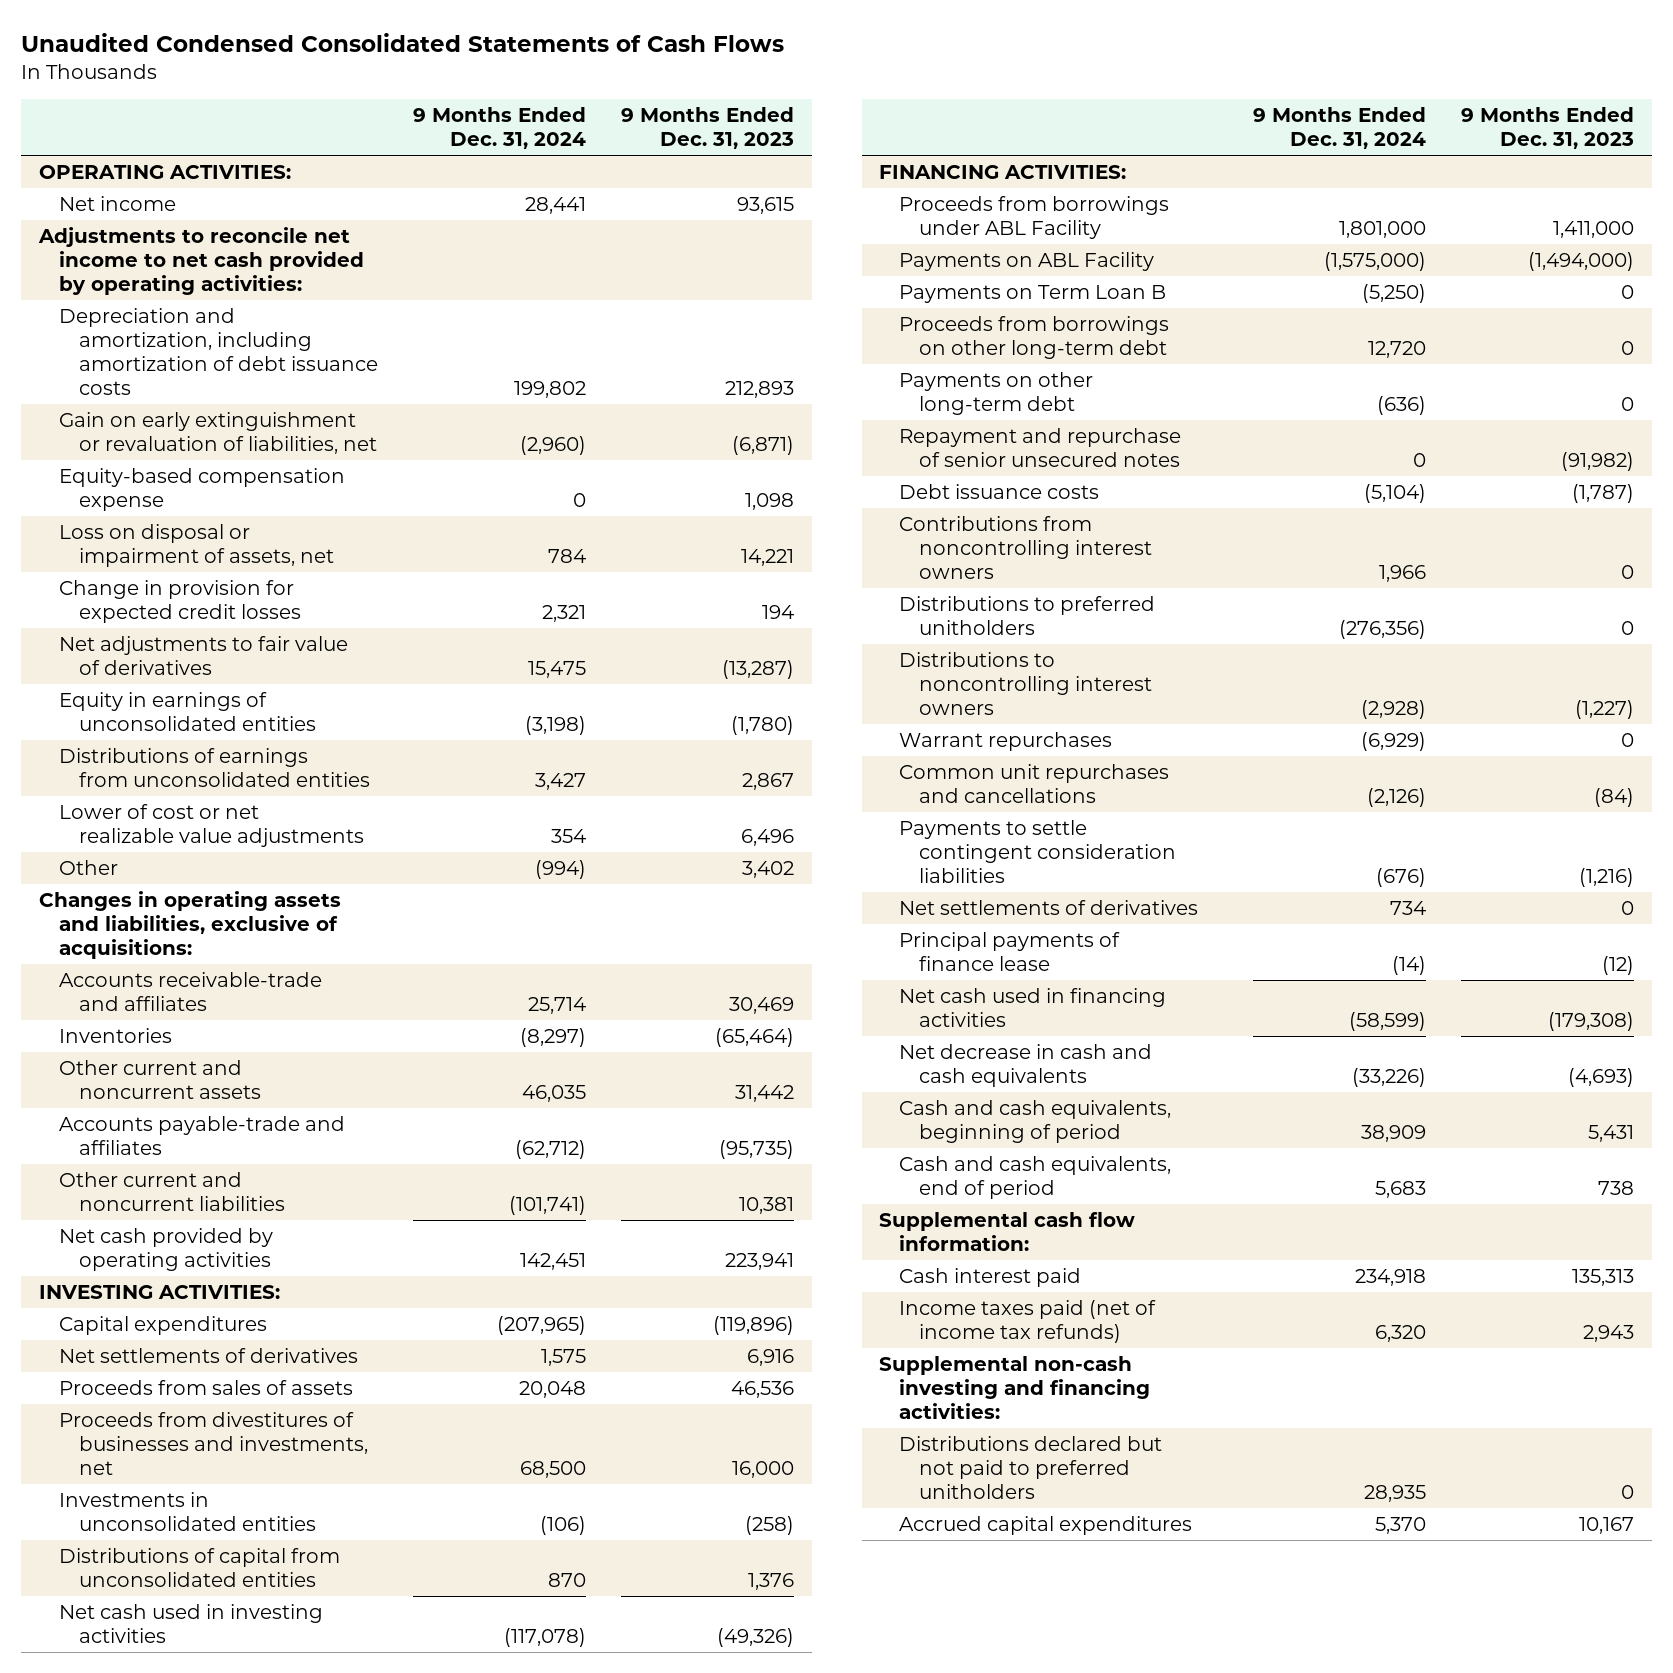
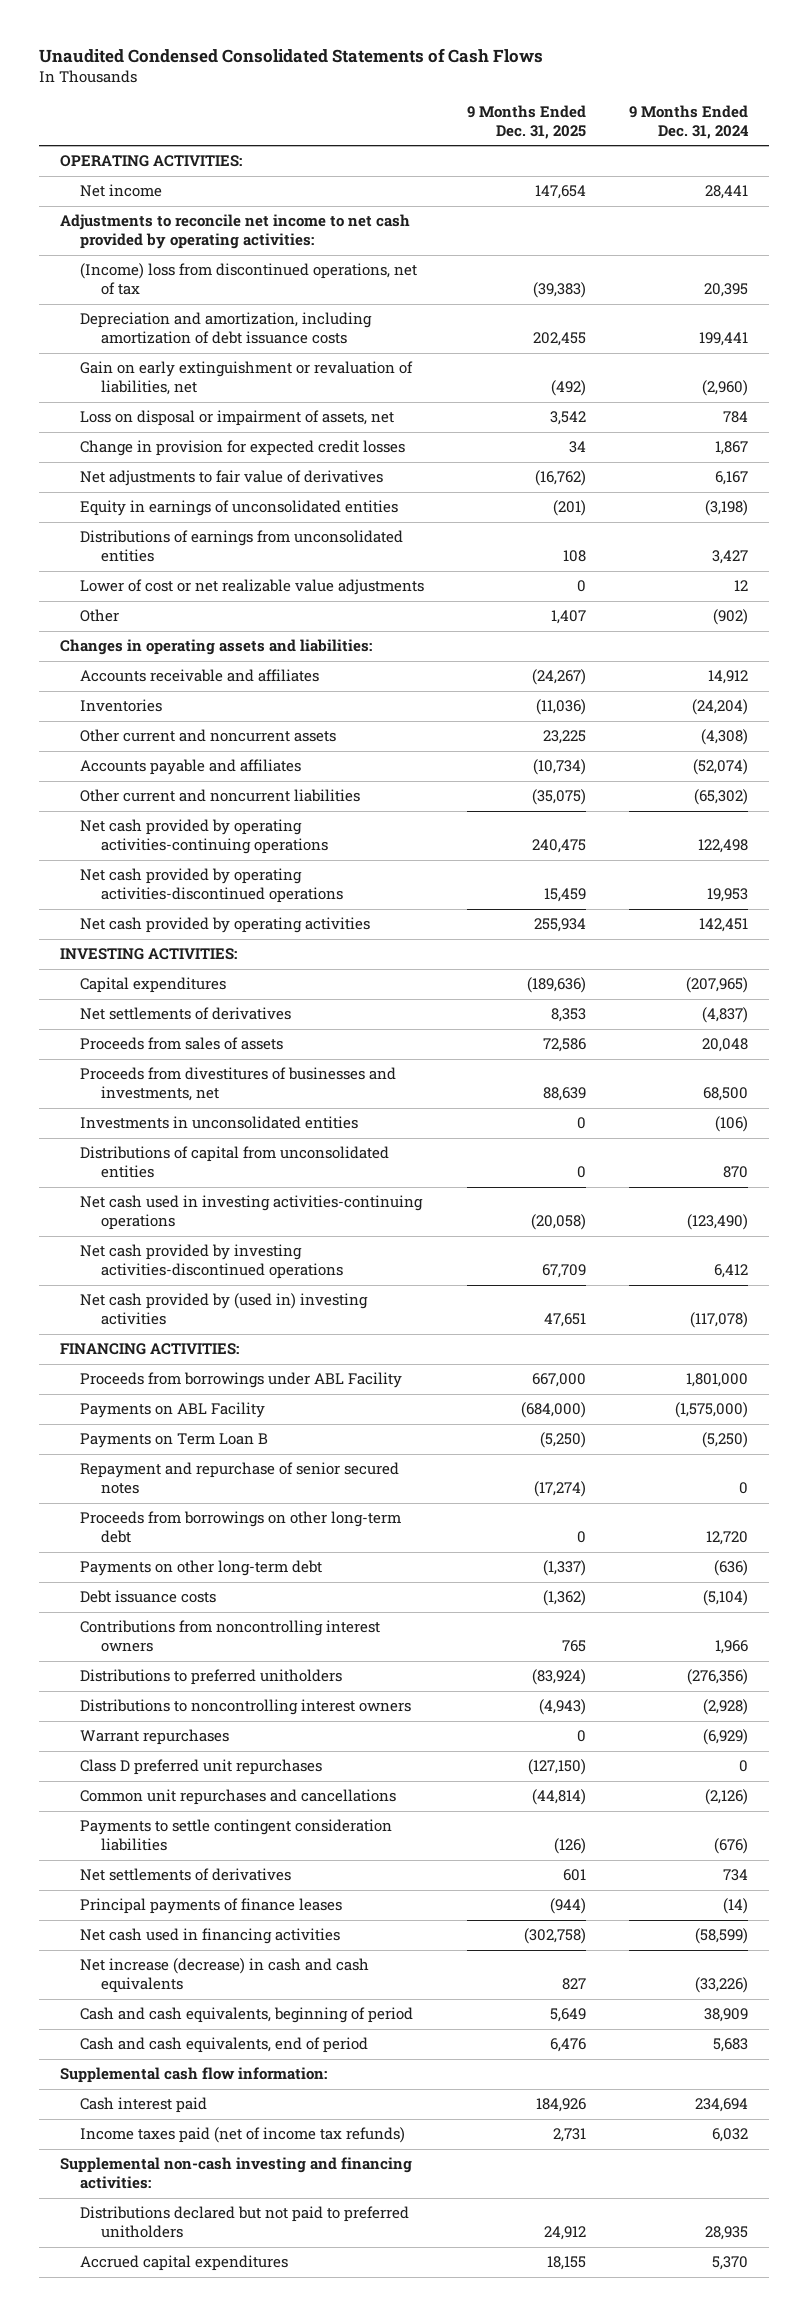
[621,107,795,150] 9 Months Ended Dec. 31, 2023 -> none
none -> [466,105,586,139] 9 Months Ended Dec. 31, 2025
none -> [80,263,418,296] (Income) loss from discontinued operations, net of tax
[514,380,587,398] 199,802 -> [698,332,748,347] 199,441
[58,468,345,511] Equity-based compensation expense -> none
[542,604,587,622] 2,321 -> [714,441,748,456] 1,867
[528,660,587,678] 15,475 -> [714,471,748,486] 6,167
[551,828,587,843] 354 -> [733,580,748,592] 12
[535,860,587,880] (994) -> [712,609,748,626] (902)
[38,891,341,959] Changes in operating assets and liabilities, exclusive of acquisitions: -> [59,639,372,656] Changes in operating assets and liabilities:
[58,972,322,1011] Accounts receivable-trade and affiliates -> [80,669,320,683] Accounts receivable and affiliates
[528,996,587,1014] 25,714 -> [707,670,748,685] 14,912
[520,1028,587,1048] (8,297) -> [691,699,748,716] (24,204)
[522,1084,587,1102] 46,035 -> [700,729,748,746] (4,308)
[58,1116,345,1155] Accounts payable-trade and affiliates -> [80,759,302,776] Accounts payable and affiliates
[515,1139,587,1159] (62,712) -> [692,759,748,776] (52,074)
[509,1195,587,1215] (101,741) -> [693,789,748,806] (65,302)
none -> [80,819,328,855] Net cash provided by operating activities-continuing operations
none -> [80,868,343,904] Net cash provided by operating activities-discontinued operations
[541,1349,587,1367] 1,575 -> [701,1007,748,1024] (4,837)
none -> [80,1195,424,1231] Net cash used in investing activities-continuing operations
none -> [80,1244,343,1280] Net cash provided by investing activities-discontinued operations
[58,1604,323,1643] Net cash used in investing activities -> [80,1293,369,1326] Net cash provided by (used in) investing activities
none -> [80,1462,400,1495] Repayment and repurchase of senior secured notes
[899,428,1182,467] Repayment and repurchase of senior unsecured notes -> none
none -> [80,1759,323,1776] Class D preferred unit repurchases
[899,932,1121,971] Principal payments of finance lease -> [80,1898,343,1915] Principal payments of finance leases
[899,1044,1153,1087] Net decrease in cash and cash equivalents -> [80,1958,370,1994] Net increase (decrease) in cash and cash equivalents
[1355,1269,1427,1287] 234,918 -> [694,2098,748,2113] 234,694
[1375,1324,1427,1342] 6,320 -> [711,2128,748,2143] 6,032

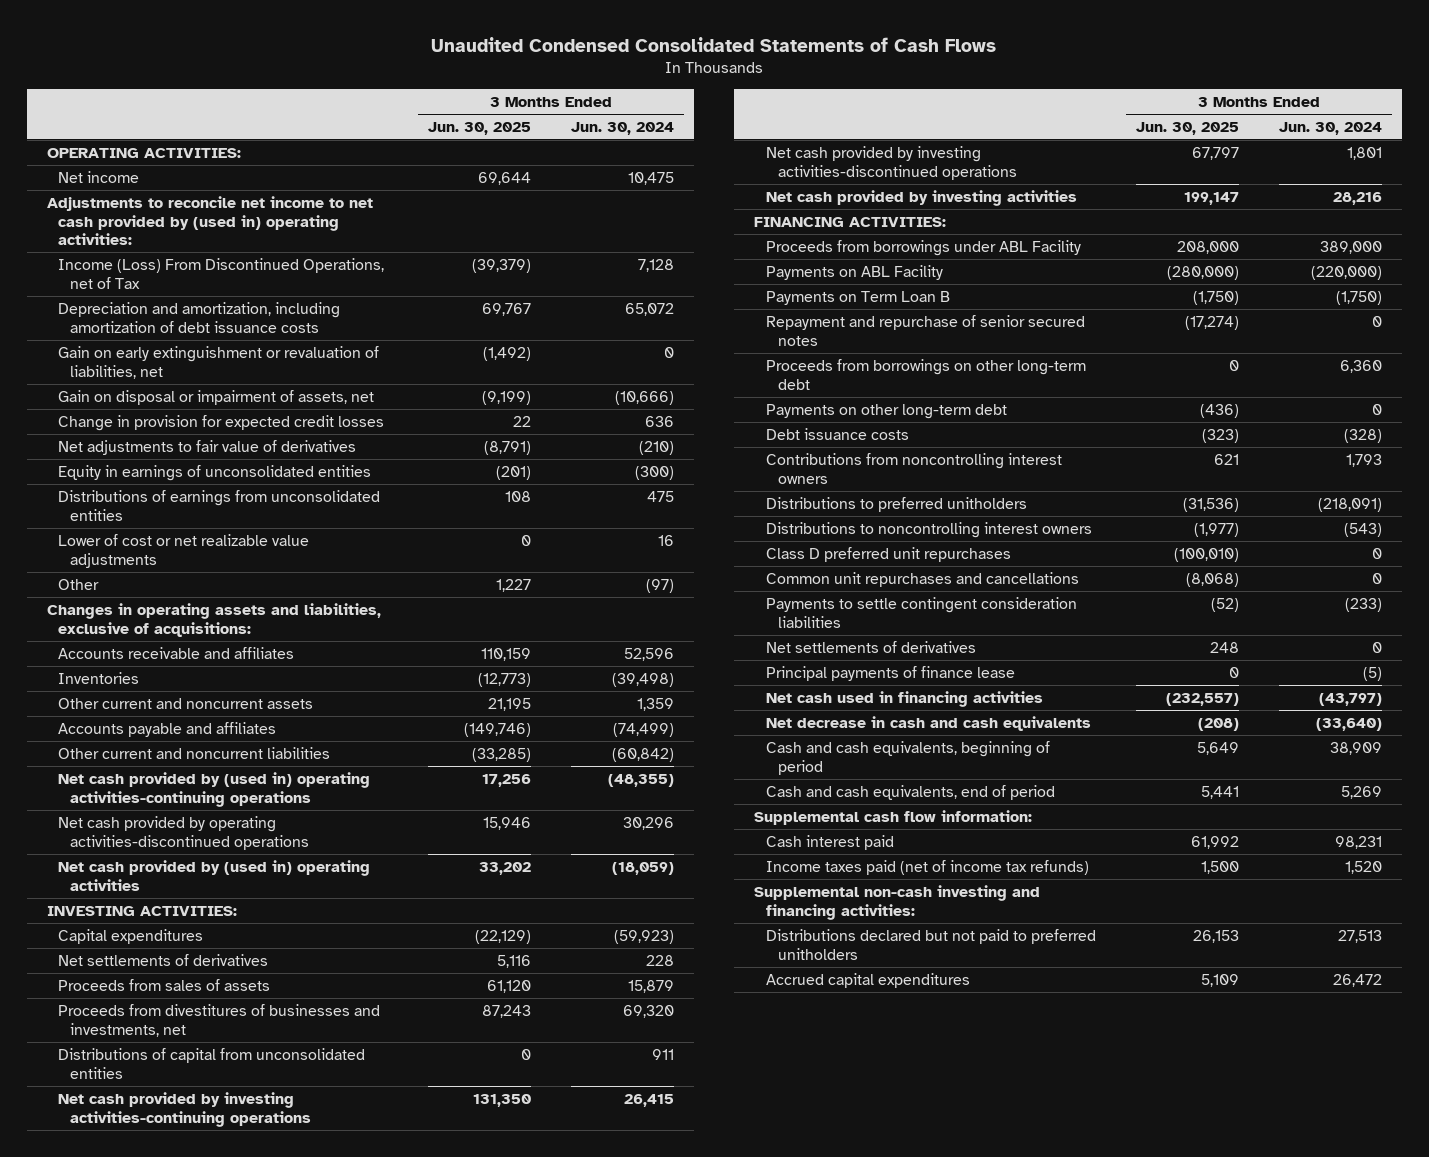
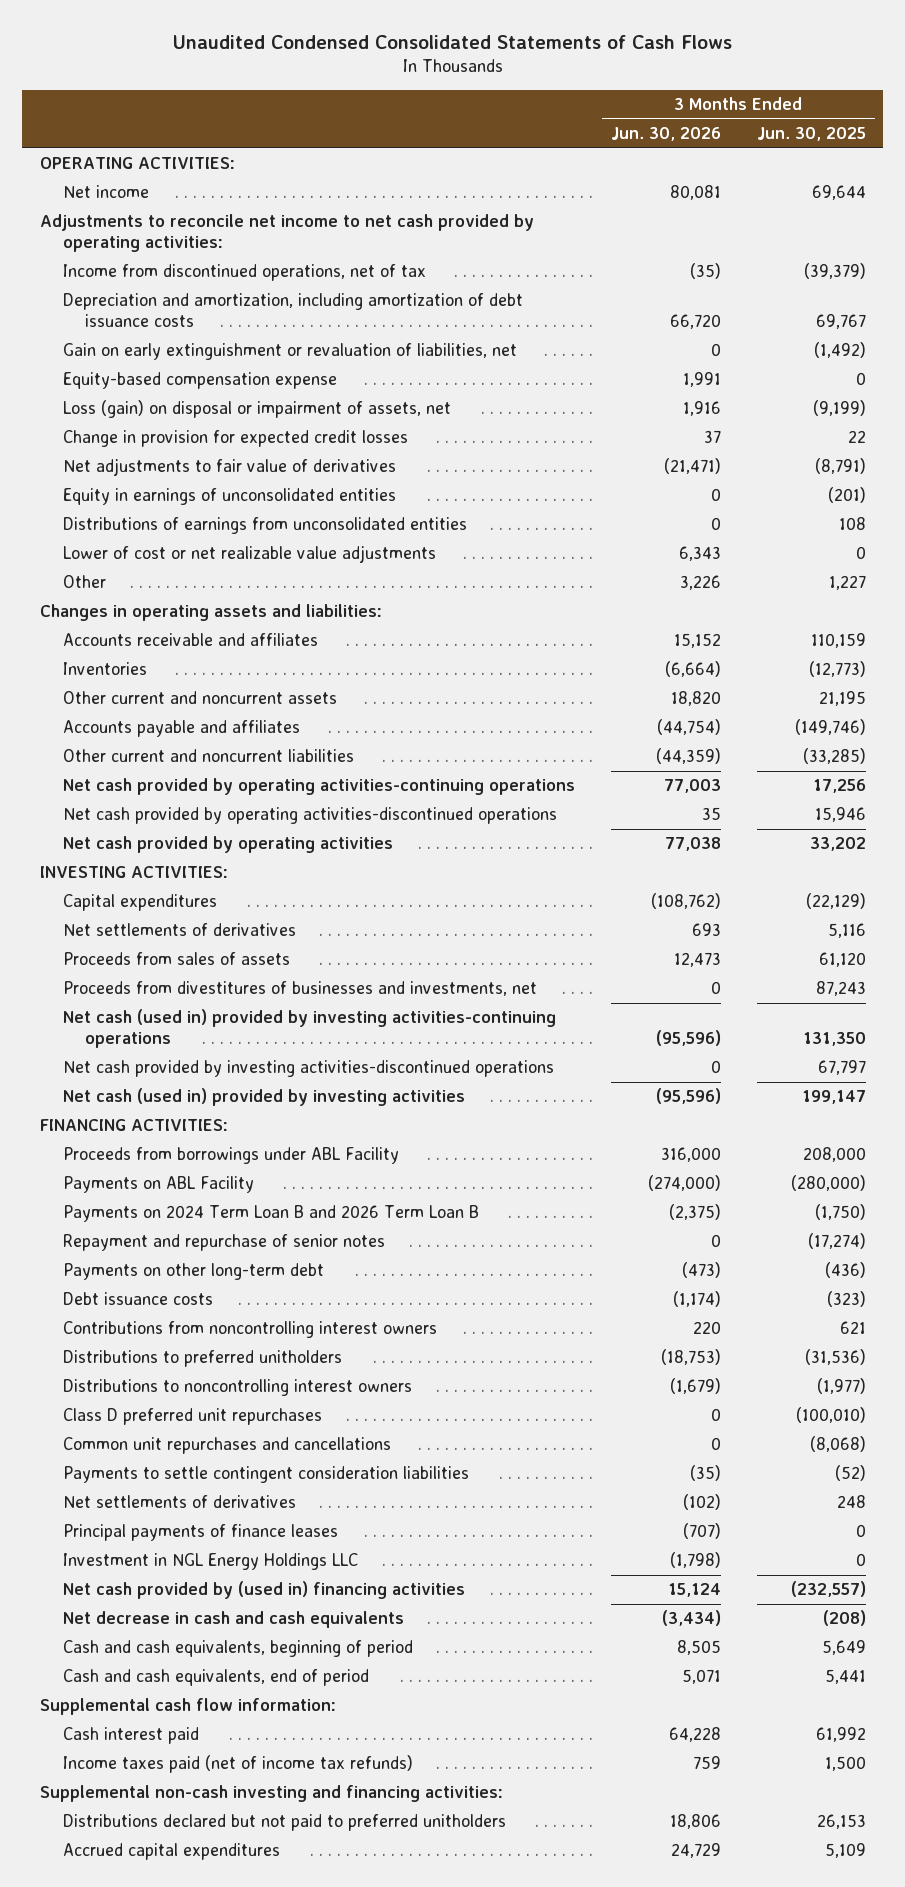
[571,121,675,135] Jun. 30, 2024 -> none
none -> [610,127,721,142] Jun. 30, 2026
[46,195,373,246] Adjustments to reconcile net income to net cash provided by (used in) operating activities: -> [39,214,534,253] Adjustments to reconcile net income to net cash provided by operating activities:
[58,257,385,289] Income (Loss) From Discontinued Operations, net of Tax -> [62,264,426,282] Income from discontinued operations, net of tax
none -> [62,372,337,390] Equity-based compensation expense
[58,389,375,405] Gain on disposal or impairment of assets, net -> [62,400,451,419] Loss (gain) on disposal or impairment of assets, net
[46,602,381,637] Changes in operating assets and liabilities, exclusive of acquisitions: -> [39,604,382,622] Changes in operating assets and liabilities:
[58,771,371,807] Net cash provided by (used in) operating activities-continuing operations -> [62,778,575,796] Net cash provided by operating activities-continuing operations
[58,859,371,891] Net cash provided by (used in) operating activities -> [62,836,393,854] Net cash provided by operating activities
[58,1047,366,1079] Distributions of capital from unconsolidated entities -> none
[58,1091,312,1127] Net cash provided by investing activities-continuing operations -> [62,1009,556,1049] Net cash (used in) provided by investing activities-continuing operations
[766,189,1078,206] Net cash provided by investing activities -> [62,1088,465,1107] Net cash (used in) provided by investing activities
[766,358,1087,390] Proceeds from borrowings on other long-term debt -> none
[766,290,951,305] Payments on Term Loan B -> [62,1205,479,1223] Payments on 2024 Term Loan B and 2026 Term Loan B
[766,314,1086,346] Repayment and repurchase of senior secured notes -> [62,1234,385,1252] Repayment and repurchase of senior notes
[766,665,1016,681] Principal payments of finance lease -> [62,1524,338,1542] Principal payments of finance leases
none -> [62,1553,358,1571] Investment in NGL Energy Holdings LLC
[766,690,1044,707] Net cash used in financing activities -> [62,1581,465,1600] Net cash provided by (used in) financing activities

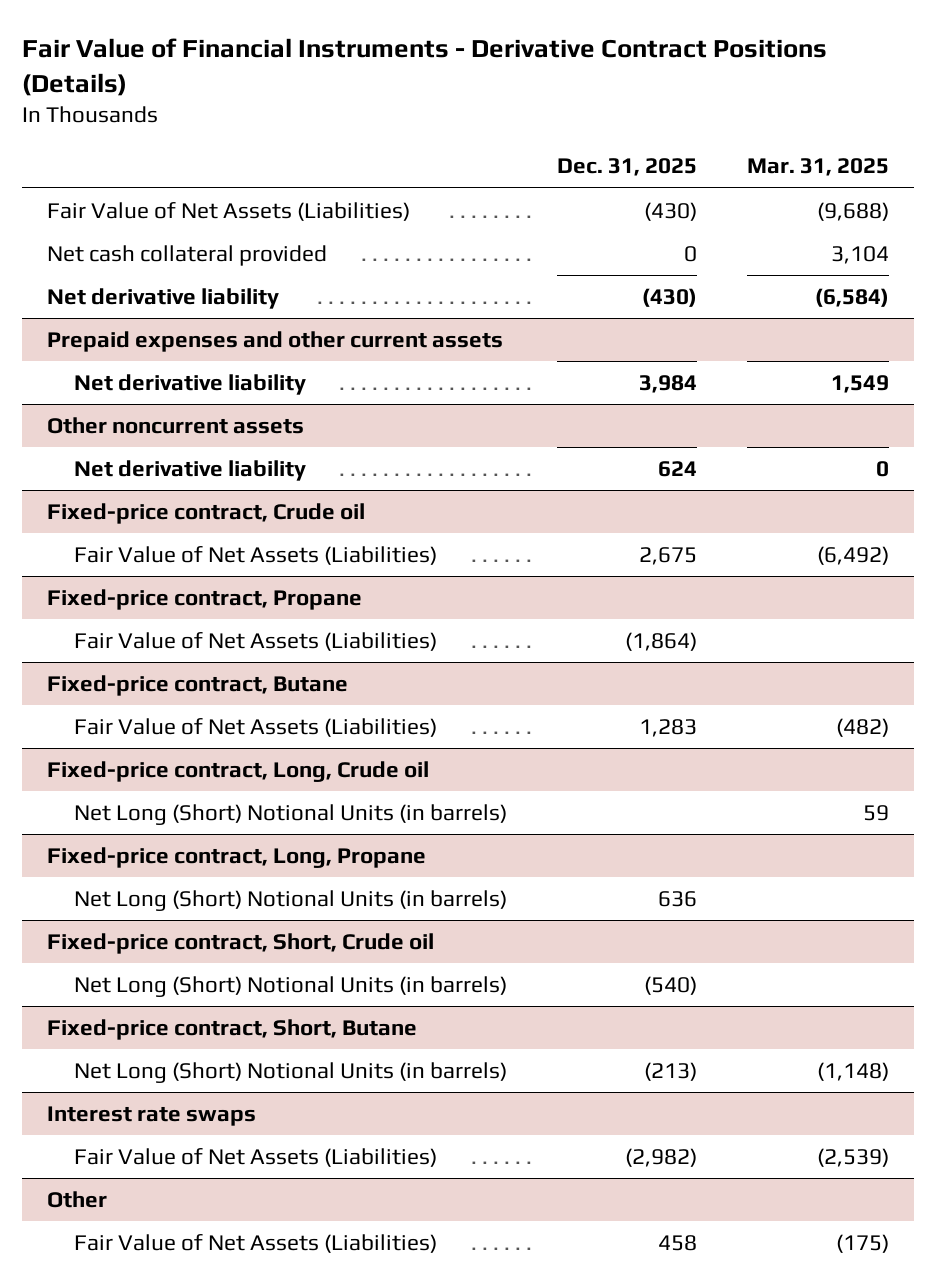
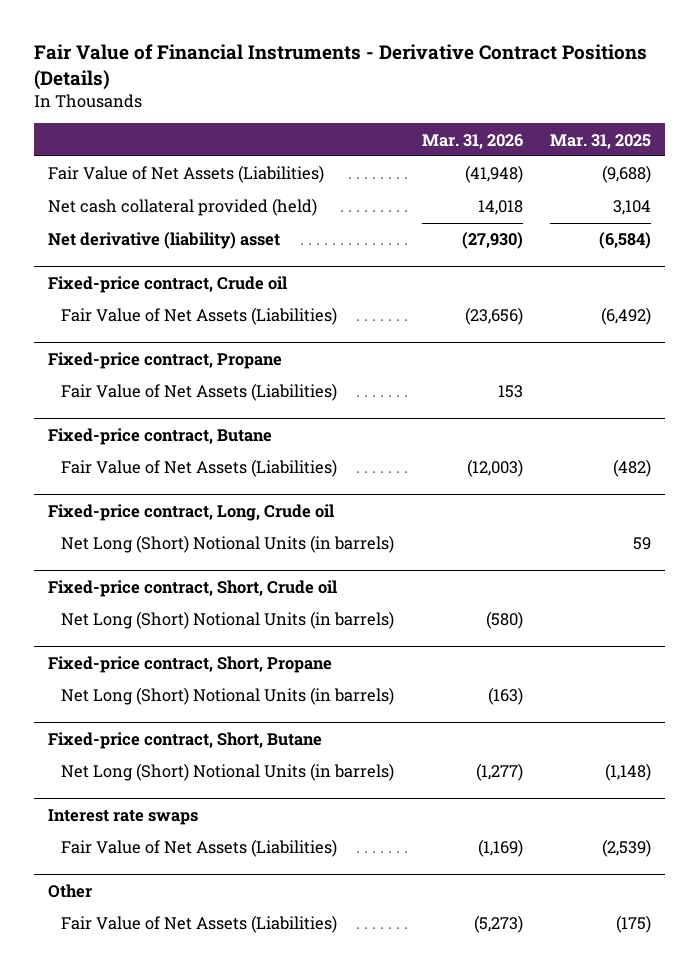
[557,158,698,177] Dec. 31, 2025 -> none
none -> [421,133,523,149] Mar. 31, 2026
[46,331,503,353] Prepaid expenses and other current assets -> none
[73,374,306,396] Net derivative liability -> none
[46,417,304,435] Other noncurrent assets -> none
[73,460,306,482] Net derivative liability -> none
[46,245,327,267] Net cash collateral provided -> [47,198,317,217] Net cash collateral provided (held)
[46,288,279,310] Net derivative liability -> [47,232,280,250] Net derivative (liability) asset
[46,847,426,869] Fixed-price contract, Long, Propane -> none
[73,890,507,912] Net Long (Short) Notional Units (in barrels) -> none
none -> [47,655,332,673] Fixed-price contract, Short, Propane
none -> [61,687,395,706] Net Long (Short) Notional Units (in barrels)

